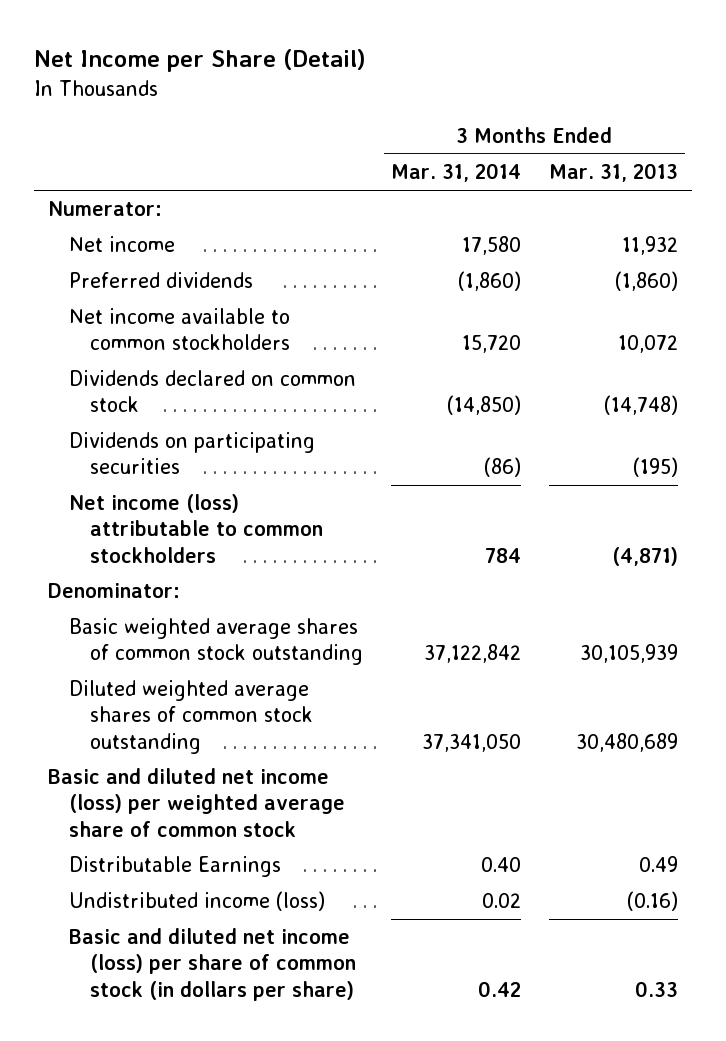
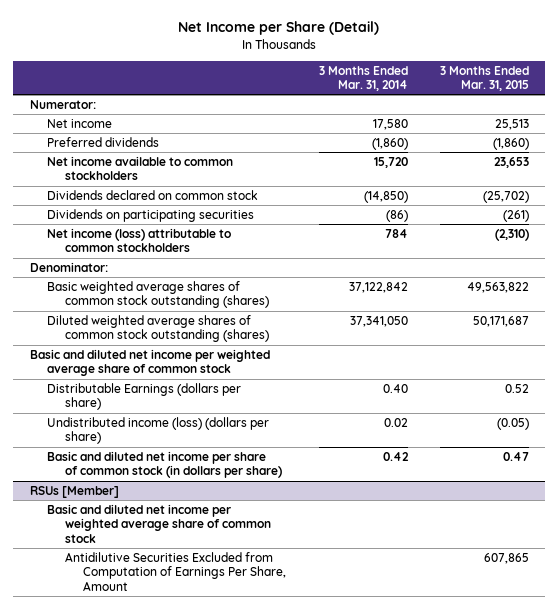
[548,163,678,183] Mar. 31, 2013 -> none
none -> [440,65,530,92] 3 Months Ended Mar. 31, 2015
[69,618,363,666] Basic weighted average shares of common stock outstanding -> [47,280,270,309] Basic weighted average shares of common stock outstanding (shares)
[69,680,313,754] Diluted weighted average shares of common stock outstanding -> [47,314,270,343] Diluted weighted average shares of common stock outstanding (shares)
[48,768,346,837] Basic and diluted net income (loss) per weighted average share of common stock -> [29,348,270,377] Basic and diluted net income per weighted average share of common stock
[69,856,282,878] Distributable Earnings -> [47,382,242,411] Distributable Earnings (dollars per share)
[69,891,326,912] Undistributed income (loss) -> [47,416,270,445] Undistributed income (loss) (dollars per share)
[69,928,356,1001] Basic and diluted net income (loss) per share of common stock (in dollars per share) -> [47,450,283,479] Basic and diluted net income per share of common stock (in dollars per share)
none -> [29,485,119,498] RSUs [Member]
none -> [47,503,272,543] Basic and diluted net income per weighted average share of common stock
none -> [65,551,287,591] Antidilutive Securities Excluded from Computation of Earnings Per Share, Amount

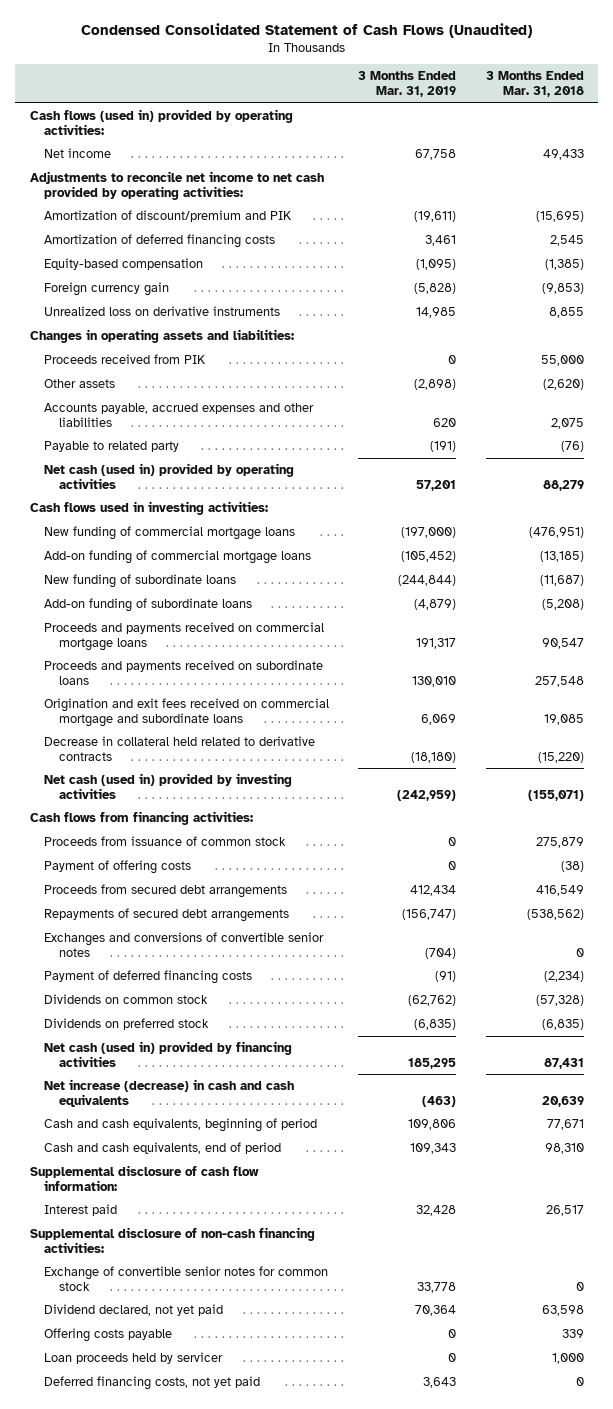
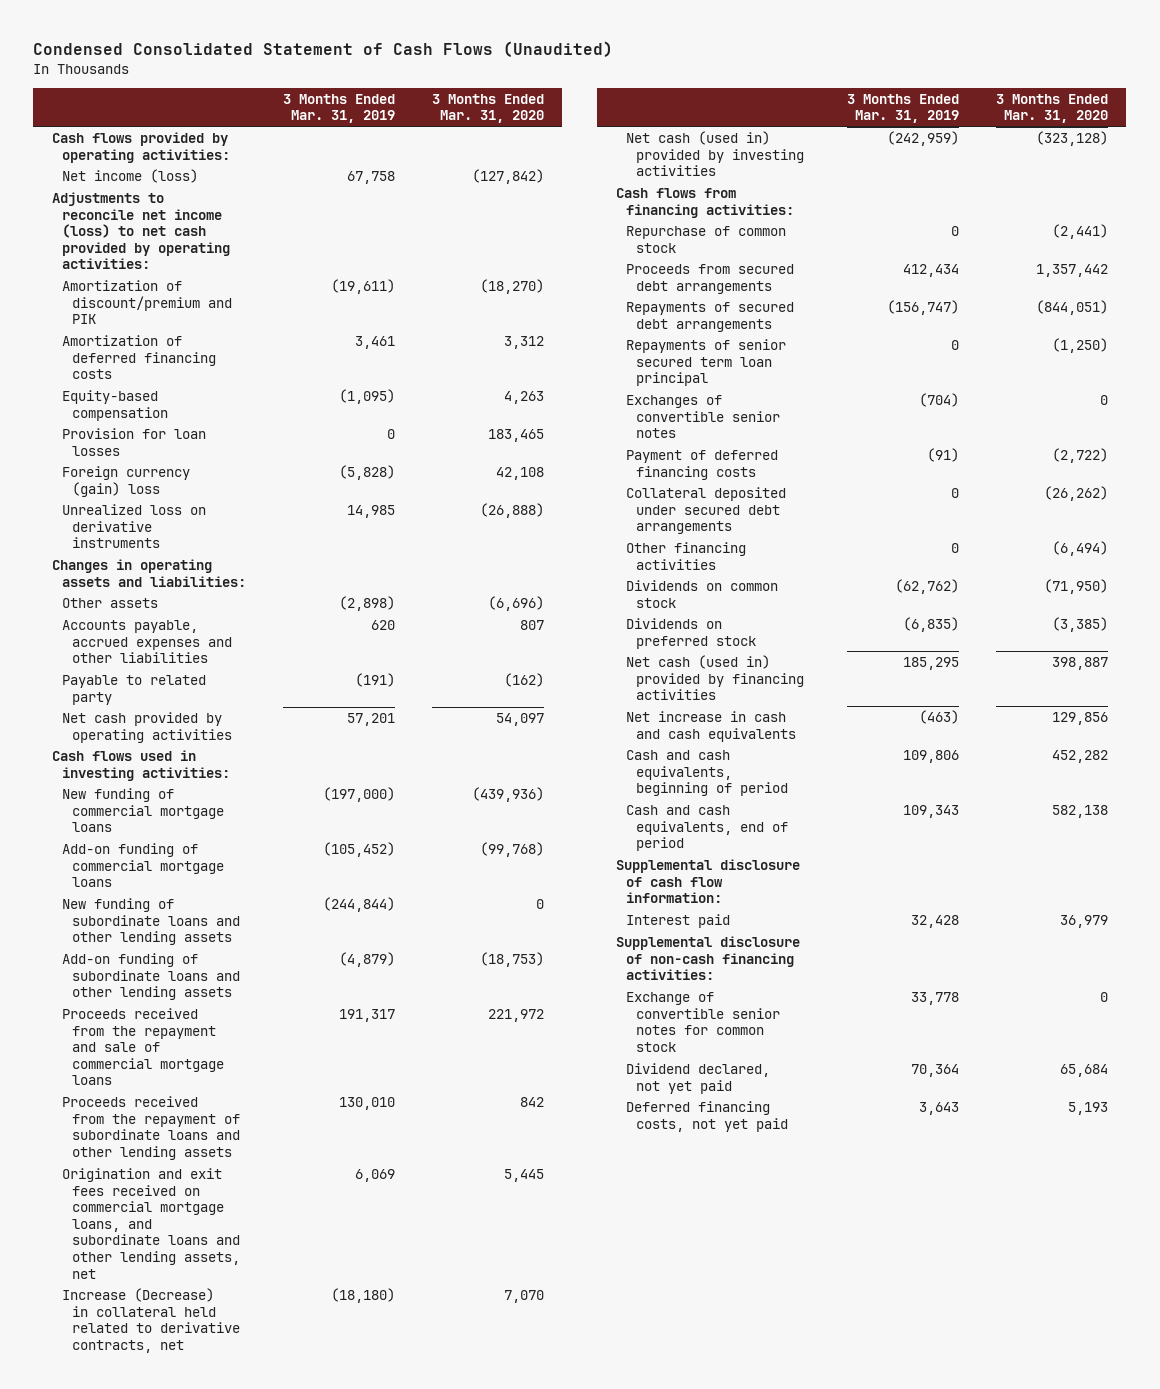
[485,71,584,97] 3 Months Ended Mar. 31, 2018 -> none
none -> [431,93,544,124] 3 Months Ended Mar. 31, 2020
[29,109,293,135] Cash flows (used in) provided by operating activities: -> [51,131,230,163] Cash flows provided by operating activities:
[44,148,112,159] Net income -> [61,168,198,183] Net income (loss)
[29,171,324,200] Adjustments to reconcile net income to net cash provided by operating activities: -> [51,191,230,270] Adjustments to reconcile net income (loss) to net cash provided by operating activities:
none -> [61,427,206,456] Provision for loan losses
[44,282,170,297] Foreign currency gain -> [61,465,190,497] Foreign currency (gain) loss
[44,354,207,365] Proceeds received from PIK -> none
[44,463,295,489] Net cash (used in) provided by operating activities -> [61,711,232,743] Net cash provided by operating activities
[44,574,237,589] New funding of subordinate loans -> [61,897,240,946] New funding of subordinate loans and other lending assets
[44,598,253,613] Add-on funding of subordinate loans -> [61,952,240,1001] Add-on funding of subordinate loans and other lending assets
[44,622,325,651] Proceeds and payments received on commercial mortgage loans -> [61,1007,224,1086] Proceeds received from the repayment and sale of commercial mortgage loans
[44,660,324,685] Proceeds and payments received on subordinate loans -> [61,1095,240,1160] Proceeds received from the repayment of subordinate loans and other lending assets
[44,698,330,727] Origination and exit fees received on commercial mortgage and subordinate loans -> [61,1167,240,1279] Origination and exit fees received on commercial mortgage loans, and subordinate loans and other lending assets, net
[44,736,316,761] Decrease in collateral held related to derivative contracts -> [61,1287,240,1353] Increase (Decrease) in collateral held related to derivative contracts, net
[44,836,287,847] Proceeds from issuance of common stock -> none
[44,860,192,875] Payment of offering costs -> none
none -> [625,225,786,253] Repurchase of common stock
none -> [625,338,786,387] Repayments of senior secured term loan principal
[44,932,325,957] Exchanges and conversions of convertible senior notes -> [625,394,780,439] Exchanges of convertible senior notes
none -> [625,486,786,535] Collateral deposited under secured debt arrangements
none -> [625,541,746,570] Other financing activities
[44,1079,295,1107] Net increase (decrease) in cash and cash equivalents -> [625,710,796,742] Net increase in cash and cash equivalents
[44,1328,173,1343] Offering costs payable -> none
[44,1352,224,1365] Loan proceeds held by servicer -> none

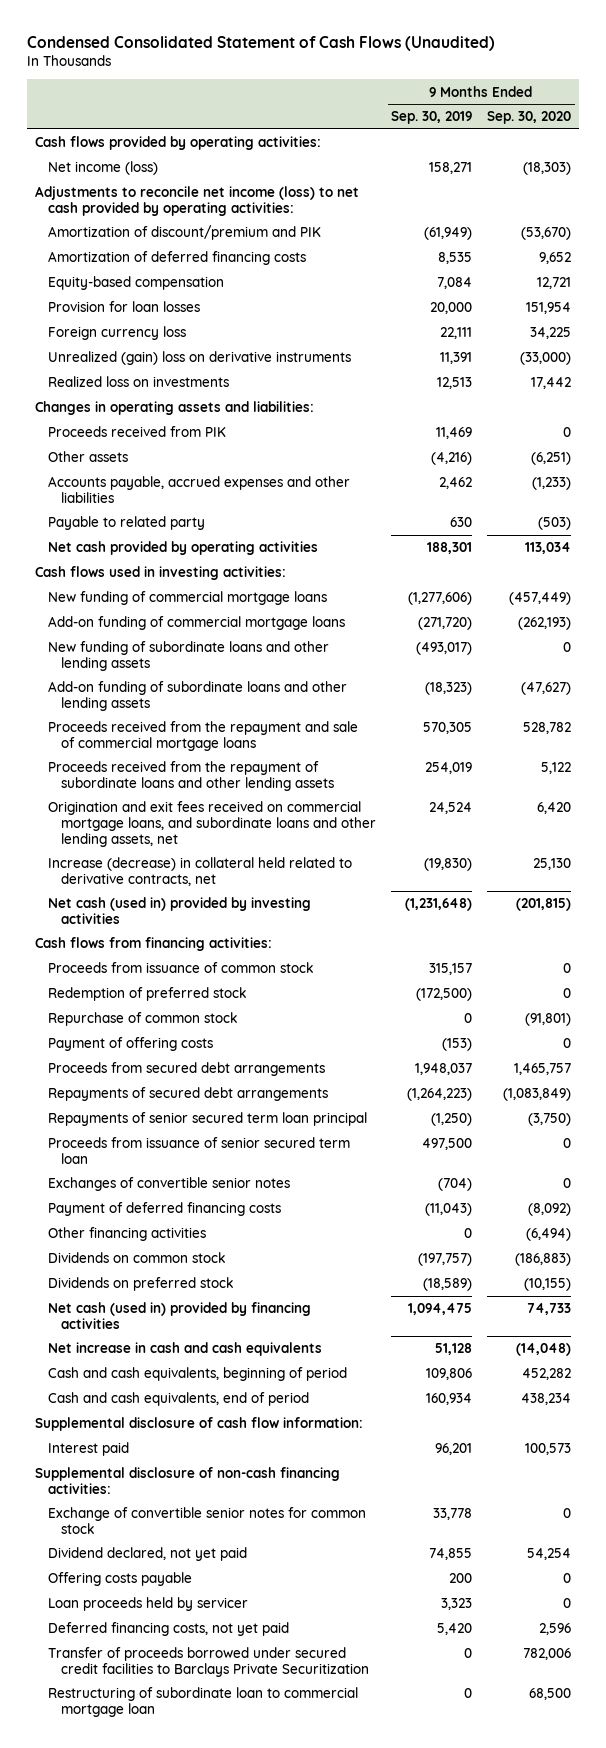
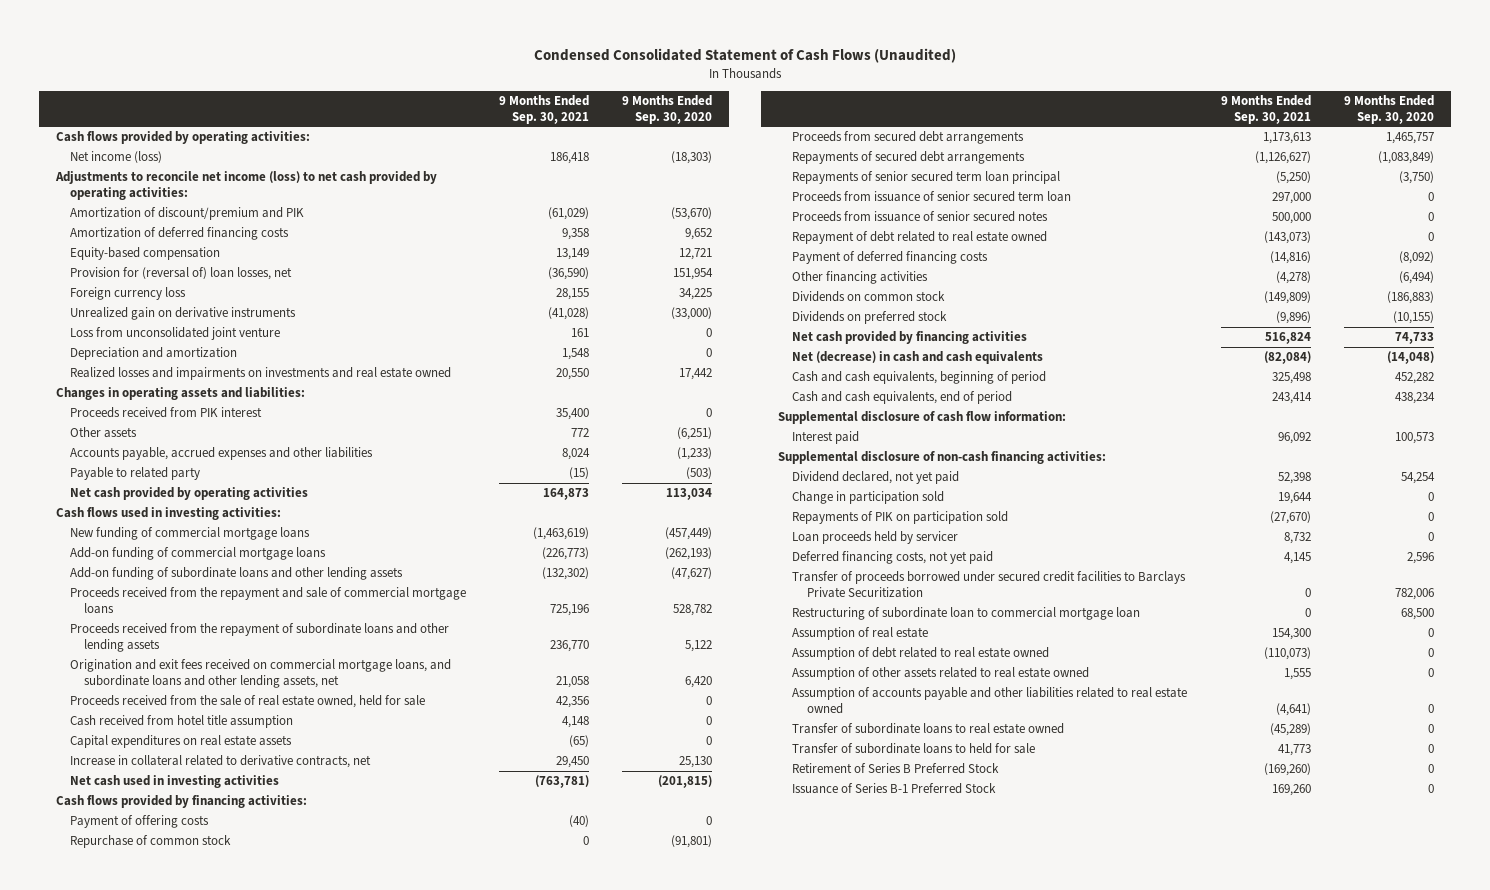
[391,111,473,125] Sep. 30, 2019 -> none
none -> [499,94,590,124] 9 Months Ended Sep. 30, 2021
[48,301,201,313] Provision for loan losses -> [70,267,293,281] Provision for (reversal of) loan losses, net
[48,351,352,366] Unrealized (gain) loss on derivative instruments -> [70,307,297,321] Unrealized gain on derivative instruments
none -> [70,327,281,341] Loss from unconsolidated joint venture
none -> [70,347,238,361] Depreciation and amortization
[48,376,230,388] Realized loss on investments -> [70,367,452,381] Realized losses and impairments on investments and real estate owned
[48,426,227,438] Proceeds received from PIK -> [70,407,263,419] Proceeds received from PIK interest
[48,641,330,671] New funding of subordinate loans and other lending assets -> none
[48,962,315,974] Proceeds from issuance of common stock -> none
[48,987,248,1002] Redemption of preferred stock -> none
none -> [70,695,426,709] Proceeds received from the sale of real estate owned, held for sale
none -> [70,715,294,729] Cash received from hotel title assumption
none -> [70,735,293,749] Capital expenditures on real estate assets
[48,857,353,886] Increase (decrease) in collateral held related to derivative contracts, net -> [70,755,372,769] Increase in collateral related to derivative contracts, net
[48,897,312,924] Net cash (used in) provided by investing activities -> [70,775,280,789] Net cash used in investing activities
[34,937,272,952] Cash flows from financing activities: -> [55,795,307,809] Cash flows provided by financing activities:
[48,1012,239,1027] Repurchase of common stock -> [70,835,232,849] Repurchase of common stock
[48,1177,291,1192] Exchanges of convertible senior notes -> none
none -> [792,211,1049,223] Proceeds from issuance of senior secured notes
none -> [792,231,1048,245] Repayment of debt related to real estate owned
[48,1302,312,1329] Net cash (used in) provided by financing activities -> [792,331,1028,345] Net cash provided by financing activities
[48,1342,323,1357] Net increase in cash and cash equivalents -> [792,351,1044,365] Net (decrease) in cash and cash equivalents
[48,1507,367,1534] Exchange of convertible senior notes for common stock -> none
[48,1572,193,1587] Offering costs payable -> none
none -> [792,491,945,505] Change in participation sold
none -> [792,511,1009,525] Repayments of PIK on participation sold
none -> [792,627,929,641] Assumption of real estate
none -> [792,647,1050,661] Assumption of debt related to real estate owned
none -> [792,667,1090,681] Assumption of other assets related to real estate owned
none -> [792,687,1188,714] Assumption of accounts payable and other liabilities related to real estate owned
none -> [792,723,1065,735] Transfer of subordinate loans to real estate owned
none -> [792,743,1036,755] Transfer of subordinate loans to held for sale
none -> [792,763,1000,775] Retirement of Series B Preferred Stock
none -> [792,783,997,795] Issuance of Series B-1 Preferred Stock

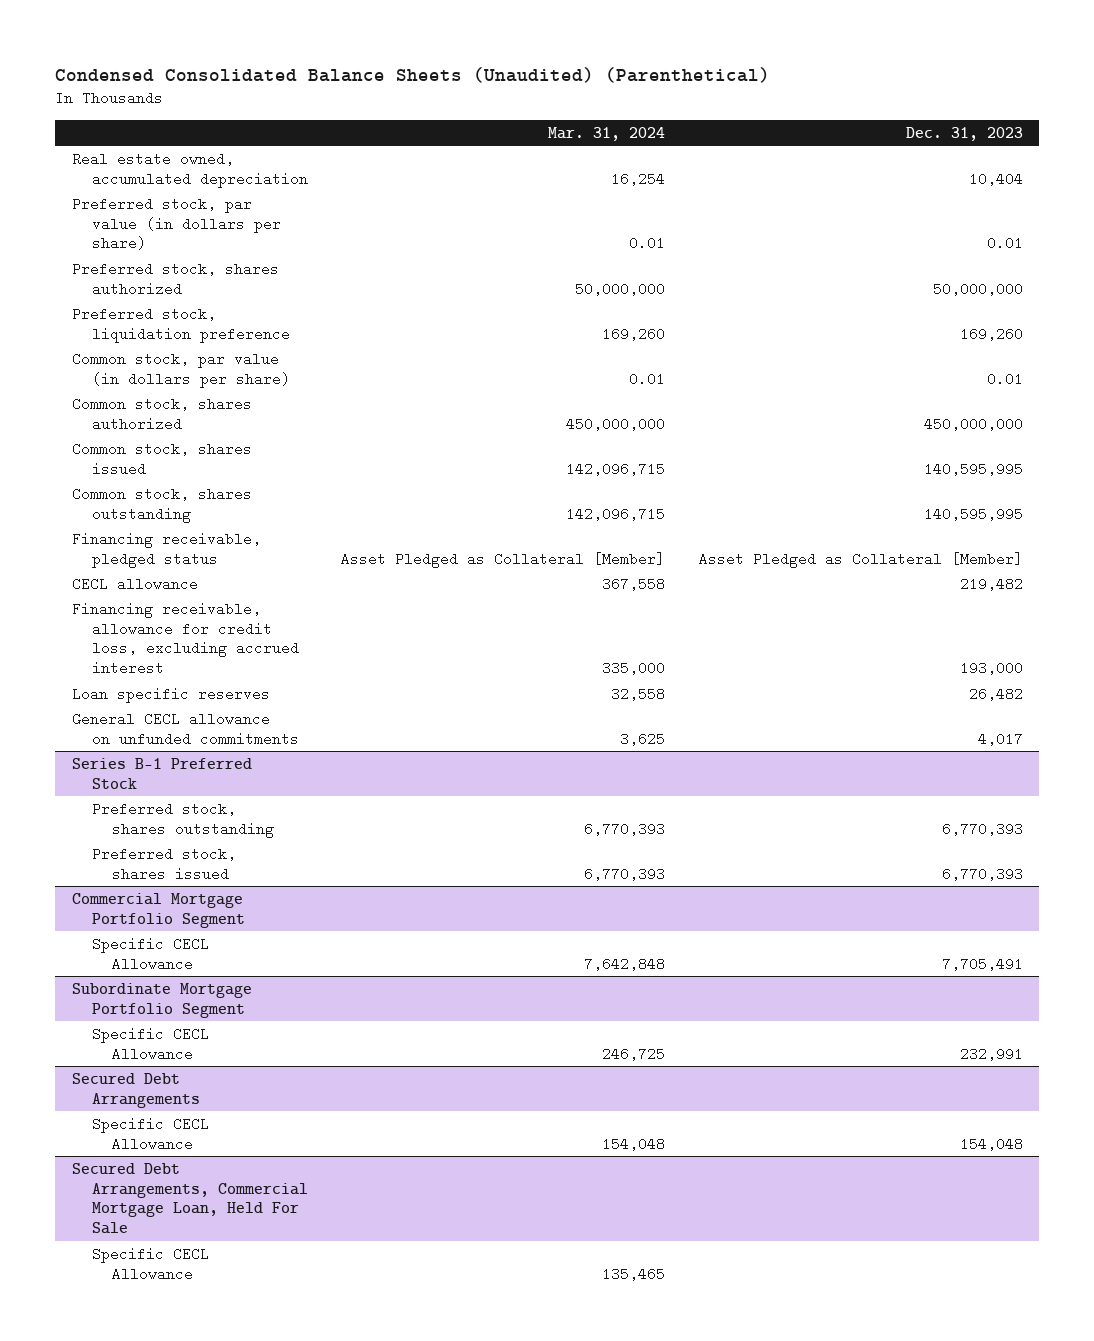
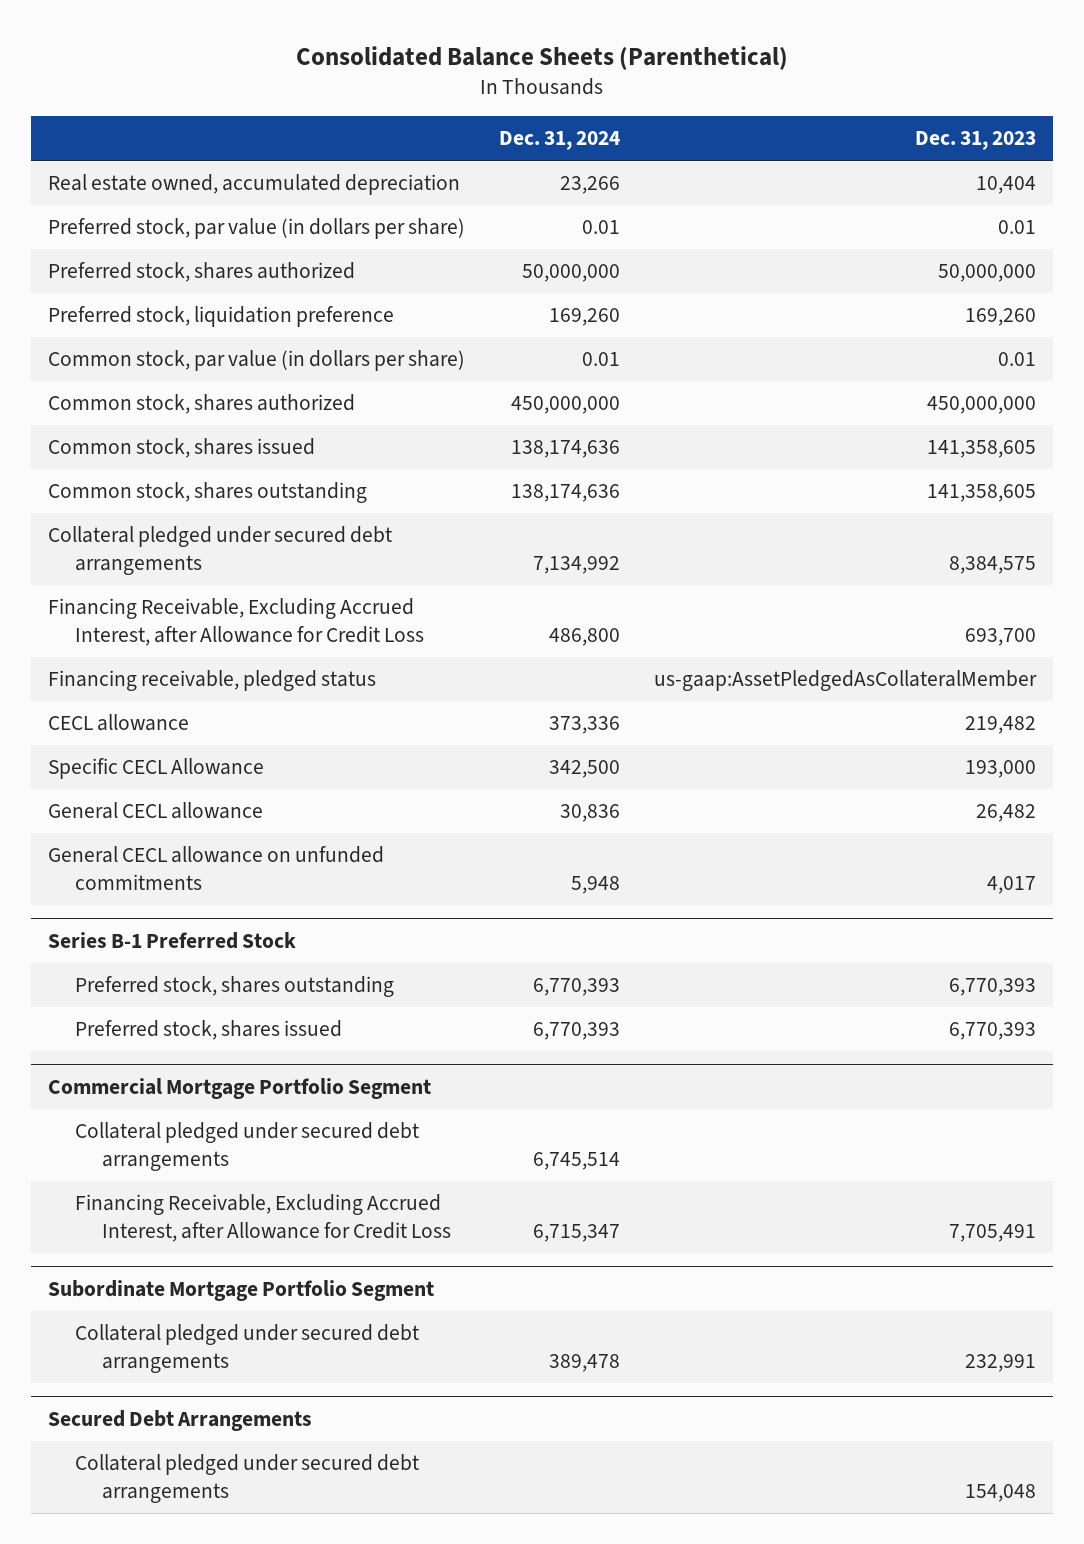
[54,66,770,83] Condensed Consolidated Balance Sheets (Unaudited) (Parenthetical) -> [296,46,789,71] Consolidated Balance Sheets (Parenthetical)
[548,126,666,141] Mar. 31, 2024 -> none
none -> [499,131,621,151] Dec. 31, 2024
[923,461,1023,476] 140,595,995 -> [926,440,1036,459] 141,358,605
[923,506,1023,521] 140,595,995 -> [926,484,1036,503] 141,358,605
none -> [48,526,393,576] Collateral pledged under secured debt arrangements
none -> [48,598,425,647] Financing Receivable, Excluding Accrued Interest, after Allowance for Credit Loss
[698,551,1023,568] Asset Pledged as Collateral [Member] -> [653,670,1037,692] us-gaap:AssetPledgedAsCollateralMember
[71,601,299,676] Financing receivable, allowance for credit loss, excluding accrued interest -> [48,758,265,780] Specific CECL Allowance
[71,686,270,703] Loan specific reserves -> [48,802,264,820] General CECL allowance
none -> [75,1122,420,1172] Collateral pledged under secured debt arrangements
[91,936,209,971] Specific CECL Allowance -> [75,1194,452,1243] Financing Receivable, Excluding Accrued Interest, after Allowance for Credit Loss
[91,1026,209,1061] Specific CECL Allowance -> [75,1324,420,1374] Collateral pledged under secured debt arrangements
[71,1162,308,1235] Secured Debt Arrangements, Commercial Mortgage Loan, Held For Sale -> none
[91,1246,209,1281] Specific CECL Allowance -> none
[91,1116,209,1151] Specific CECL Allowance -> [75,1454,420,1504] Collateral pledged under secured debt arrangements

